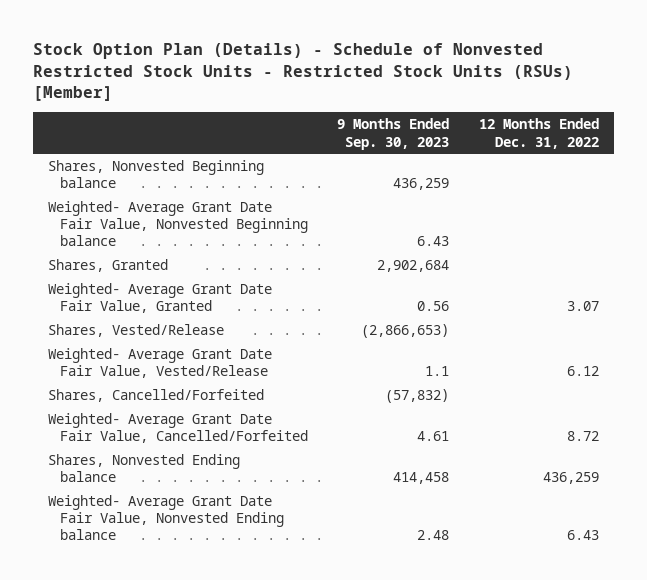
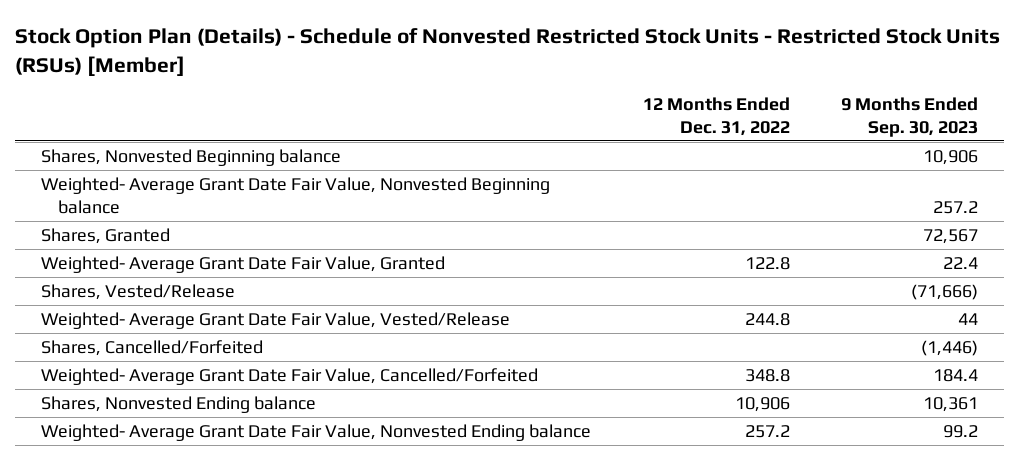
[393,178,450,191] 436,259 -> [923,150,979,166] 10,906
[417,236,450,247] 6.43 -> [933,200,979,214] 257.2
[377,259,450,272] 2,902,684 -> [923,229,979,245] 72,567
[417,301,450,312] 0.56 -> [943,257,979,270] 22.4
[567,301,600,312] 3.07 -> [744,257,790,271] 122.8
[361,323,450,338] (2,866,653) -> [911,284,979,301] (71,666)
[425,366,450,377] 1.1 -> [958,313,979,326] 44
[567,366,600,377] 6.12 -> [744,313,790,327] 244.8
[385,388,450,403] (57,832) -> [921,340,979,357] (1,446)
[417,431,450,442] 4.61 -> [933,369,979,383] 184.4
[567,431,600,442] 8.72 -> [744,369,790,383] 348.8
[393,472,450,485] 414,458 -> [923,397,979,413] 10,361
[543,472,600,485] 436,259 -> [734,397,790,413] 10,906
[417,530,450,541] 2.48 -> [943,425,979,439] 99.2
[567,530,600,541] 6.43 -> [744,425,790,439] 257.2

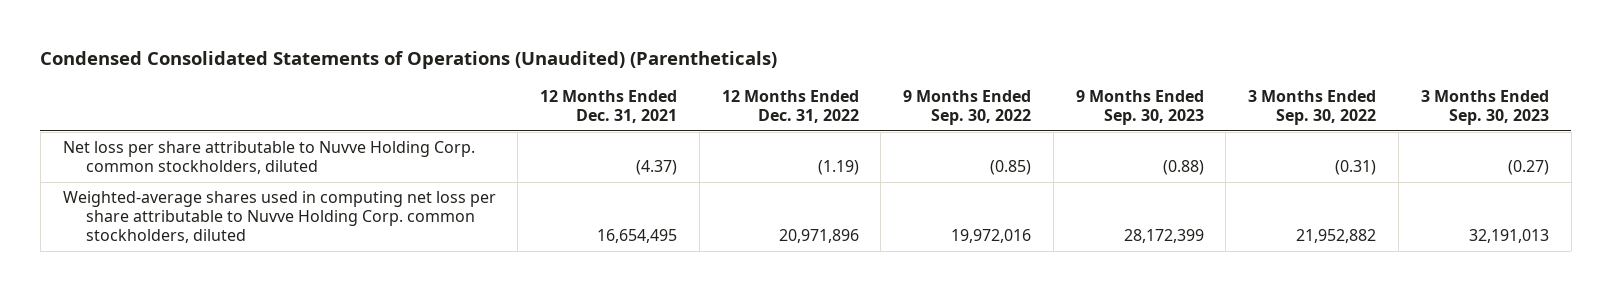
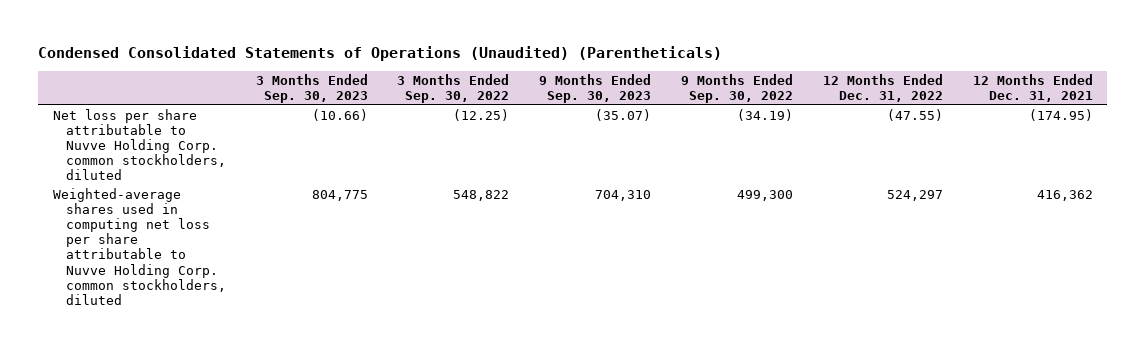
[636,160,678,176] (4.37) -> [1028,108,1093,121] (174.95)
[817,160,859,176] (1.19) -> [886,108,943,121] (47.55)
[990,160,1032,176] (0.85) -> [736,108,793,121] (34.19)
[1162,160,1204,176] (0.88) -> [595,108,652,121] (35.07)
[1335,160,1377,176] (0.31) -> [453,108,510,121] (12.25)
[1507,160,1549,176] (0.27) -> [311,108,368,121] (10.66)
[597,228,678,243] 16,654,495 -> [1036,189,1093,201] 416,362
[778,228,859,243] 20,971,896 -> [886,189,943,201] 524,297
[951,228,1032,243] 19,972,016 -> [736,189,793,201] 499,300
[1123,228,1204,243] 28,172,399 -> [595,189,652,201] 704,310
[1296,228,1377,243] 21,952,882 -> [453,189,510,201] 548,822
[1468,228,1549,243] 32,191,013 -> [311,189,368,201] 804,775

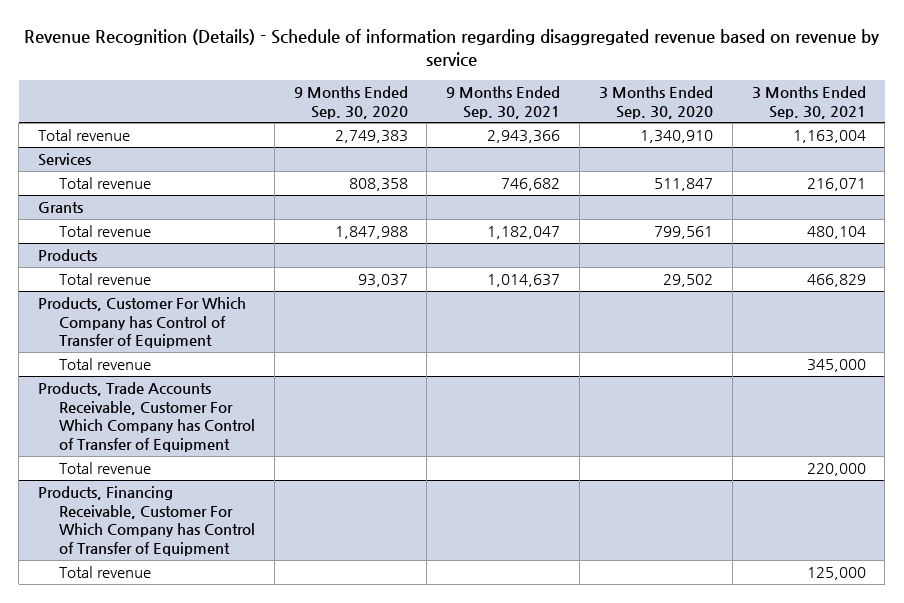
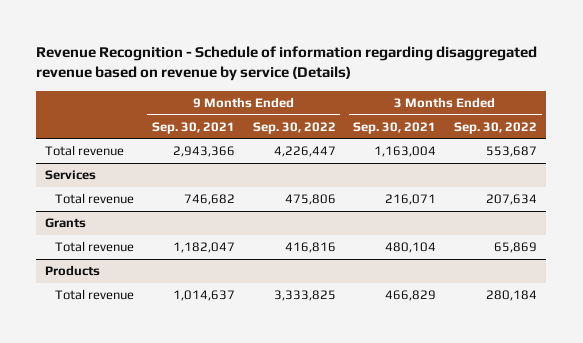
[23,28,879,67] Revenue Recognition (Details) - Schedule of information regarding disaggregated revenue based on revenue by service -> [36,45,538,82] Revenue Recognition - Schedule of information regarding disaggregated revenue based on revenue by service (Details)
[293,85,408,119] 9 Months Ended Sep. 30, 2020 -> none
[598,85,713,119] 3 Months Ended Sep. 30, 2020 -> none
none -> [252,121,336,134] Sep. 30, 2022
none -> [454,121,538,134] Sep. 30, 2022
[37,297,246,349] Products, Customer For Which Company has Control of Transfer of Equipment -> none
[59,358,152,371] Total revenue -> none
[37,382,256,453] Products, Trade Accounts Receivable, Customer For Which Company has Control of Transfer of Equipment -> none
[59,462,152,475] Total revenue -> none
[37,486,256,557] Products, Financing Receivable, Customer For Which Company has Control of Transfer of Equipment -> none
[59,566,152,579] Total revenue -> none

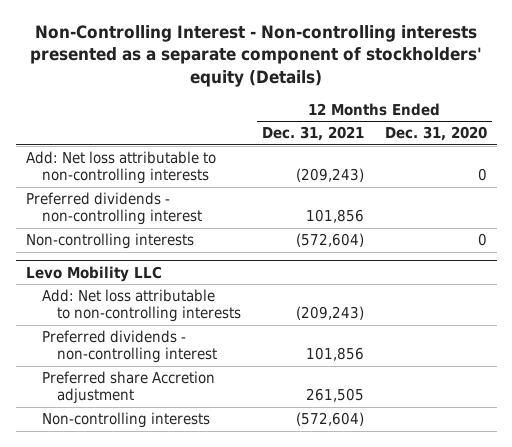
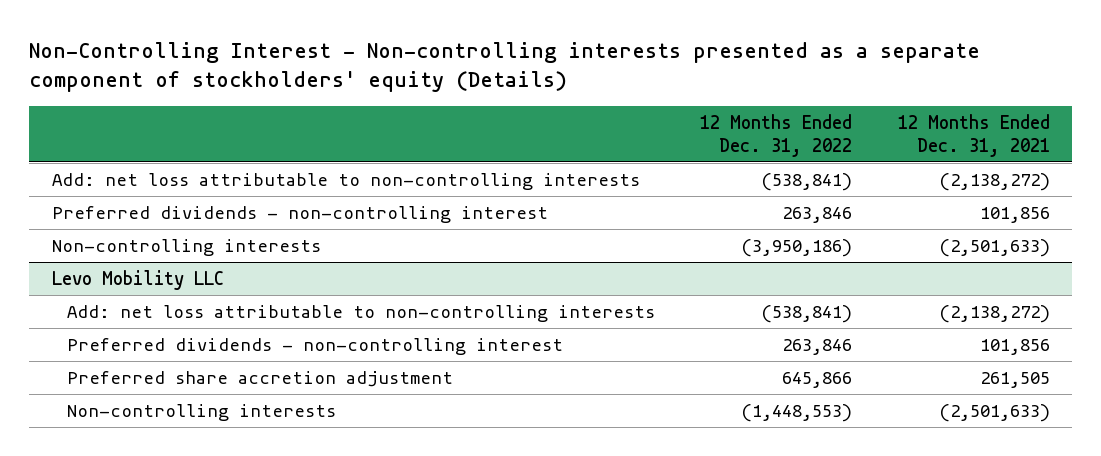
[384,126,487,142] Dec. 31, 2020 -> none
none -> [700,113,853,157] 12 Months Ended Dec. 31, 2022
[25,151,216,185] Add: Net loss attributable to non-controlling interests -> [51,173,640,191] Add: net loss attributable to non-controlling interests
[295,168,364,183] (209,243) -> [938,173,1050,192] (2,138,272)
[295,233,364,248] (572,604) -> [938,239,1050,258] (2,501,633)
[41,289,242,323] Add: Net loss attributable to non-controlling interests -> [66,305,655,323] Add: net loss attributable to non-controlling interests
[295,306,364,321] (209,243) -> [938,305,1050,324] (2,138,272)
[41,371,215,405] Preferred share Accretion adjustment -> [66,371,453,388] Preferred share accretion adjustment
[295,412,364,427] (572,604) -> [938,404,1050,423] (2,501,633)

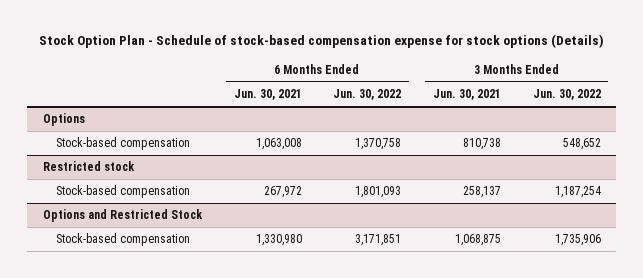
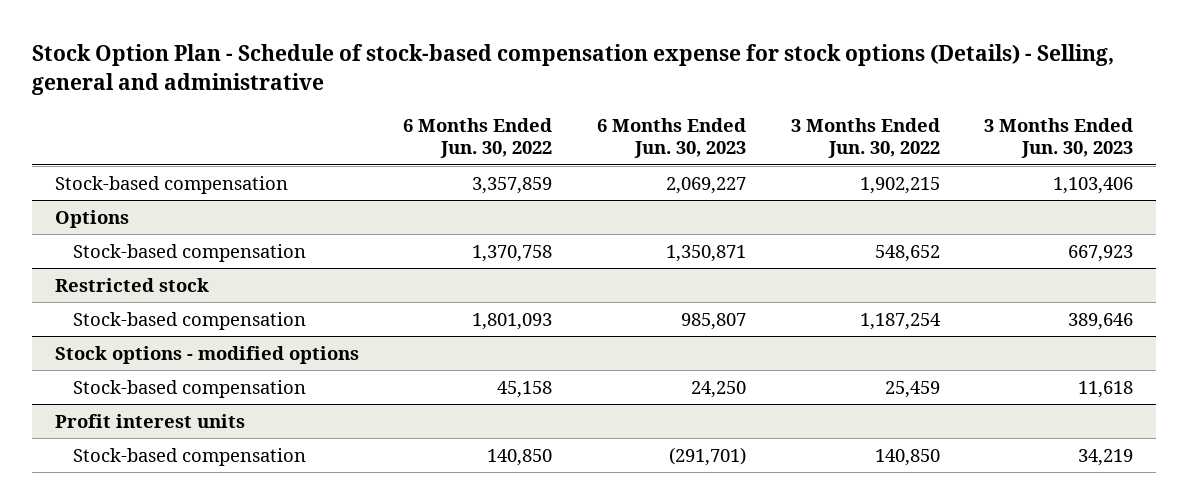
[38,34,604,49] Stock Option Plan - Schedule of stock-based compensation expense for stock options (Details) -> [32,44,1115,95] Stock Option Plan - Schedule of stock-based compensation expense for stock options (Details) - Selling, general and administrative
[233,89,302,101] Jun. 30, 2021 -> none
[432,89,501,101] Jun. 30, 2021 -> none
none -> [597,117,747,159] 6 Months Ended Jun. 30, 2023
none -> [984,117,1134,159] 3 Months Ended Jun. 30, 2023
none -> [54,175,288,194] Stock-based compensation
[42,209,203,223] Options and Restricted Stock -> none
none -> [54,345,359,364] Stock options - modified options
[355,234,402,247] 3,171,851 -> [497,380,553,398] 45,158
[554,234,601,247] 1,735,906 -> [884,380,940,398] 25,459
none -> [54,413,245,428] Profit interest units
none -> [72,447,306,466] Stock-based compensation

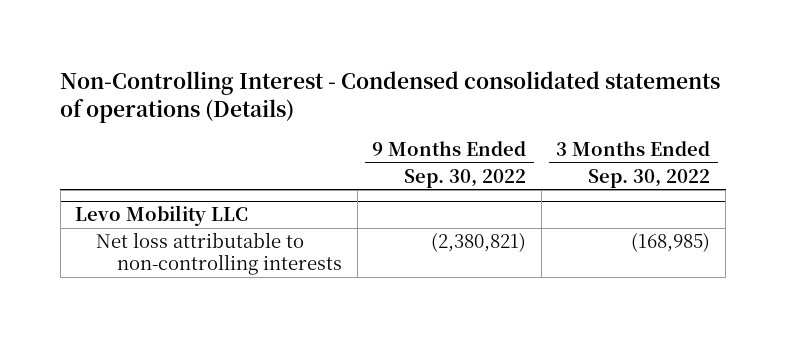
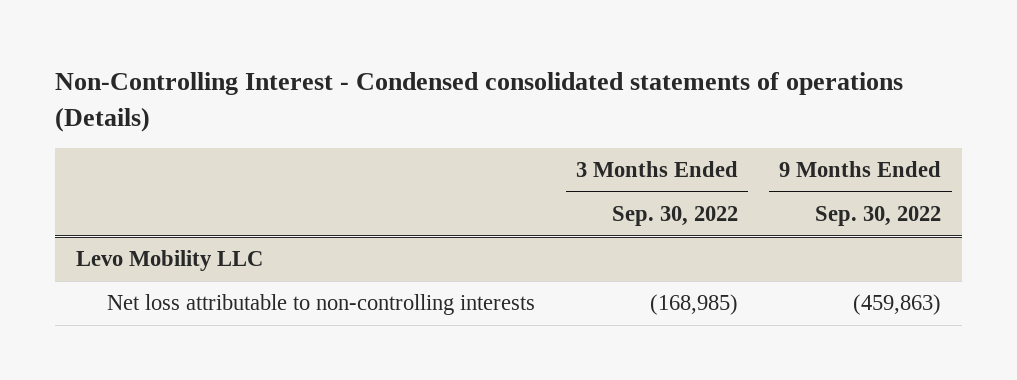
[431,232,527,253] (2,380,821) -> [853,294,942,316] (459,863)

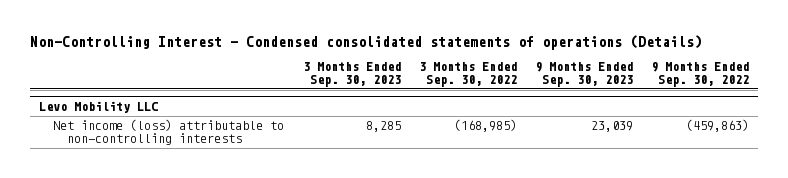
none -> [302,62,401,88] 3 Months Ended Sep. 30, 2023
none -> [534,62,633,88] 9 Months Ended Sep. 30, 2023
[106,294,535,316] Net loss attributable to non-controlling interests -> [53,119,285,146] Net income (loss) attributable to non-controlling interests

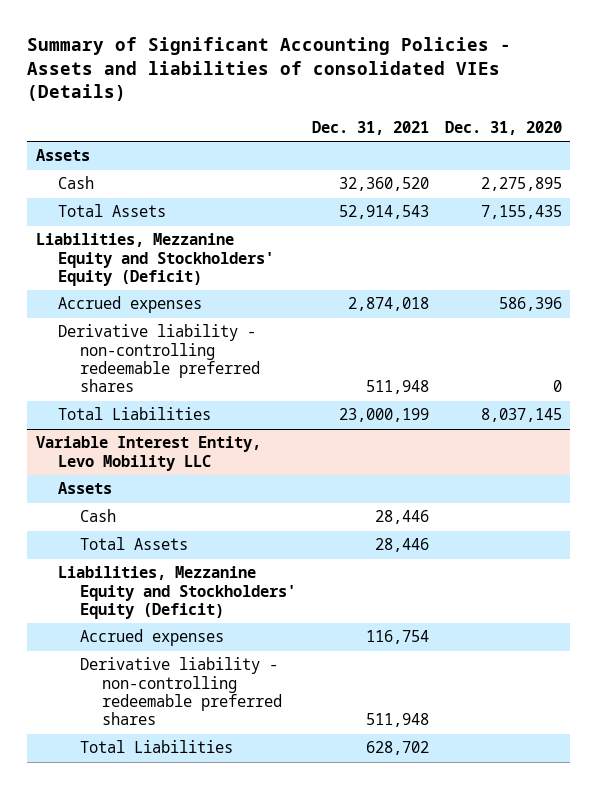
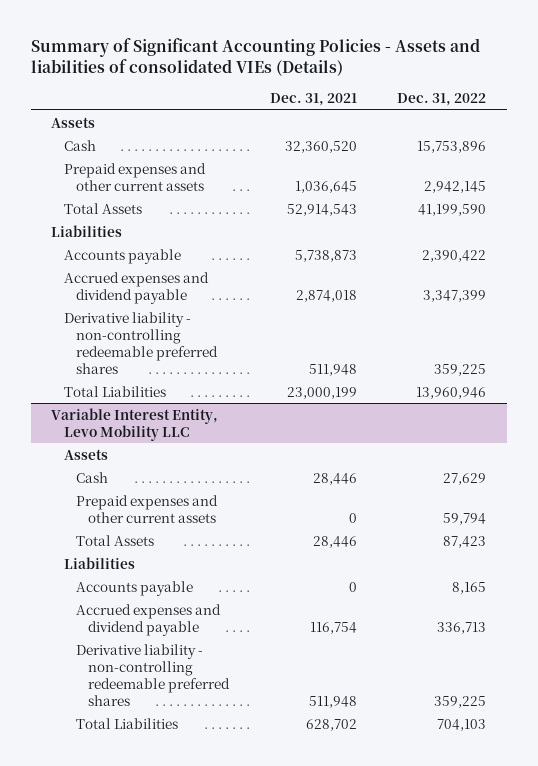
[445,121,563,136] Dec. 31, 2020 -> none
none -> [397,93,487,107] Dec. 31, 2022
none -> [63,162,206,191] Prepaid expenses and other current assets
[35,233,274,286] Liabilities, Mezzanine Equity and Stockholders' Equity (Deficit) -> [51,224,123,237] Liabilities
none -> [63,248,181,264] Accounts payable
[57,296,202,314] Accrued expenses -> [63,271,209,304] Accrued expenses and dividend payable
none -> [76,494,219,523] Prepaid expenses and other current assets
[57,566,296,619] Liabilities, Mezzanine Equity and Stockholders' Equity (Deficit) -> [63,556,135,569] Liabilities
none -> [76,580,194,596] Accounts payable
[79,629,224,647] Accrued expenses -> [76,603,222,636] Accrued expenses and dividend payable

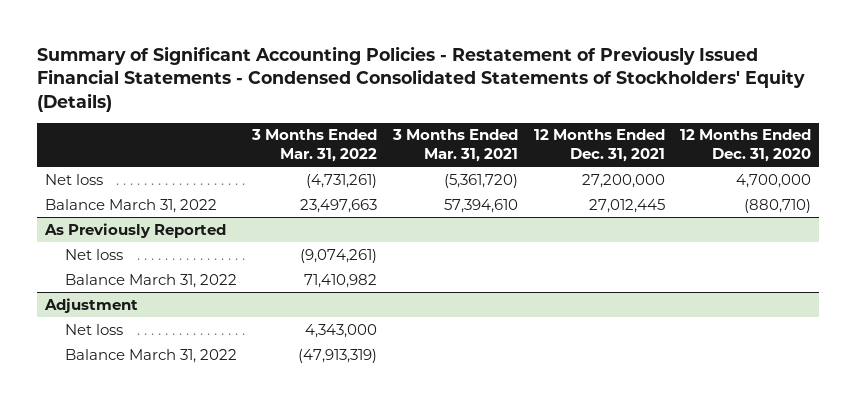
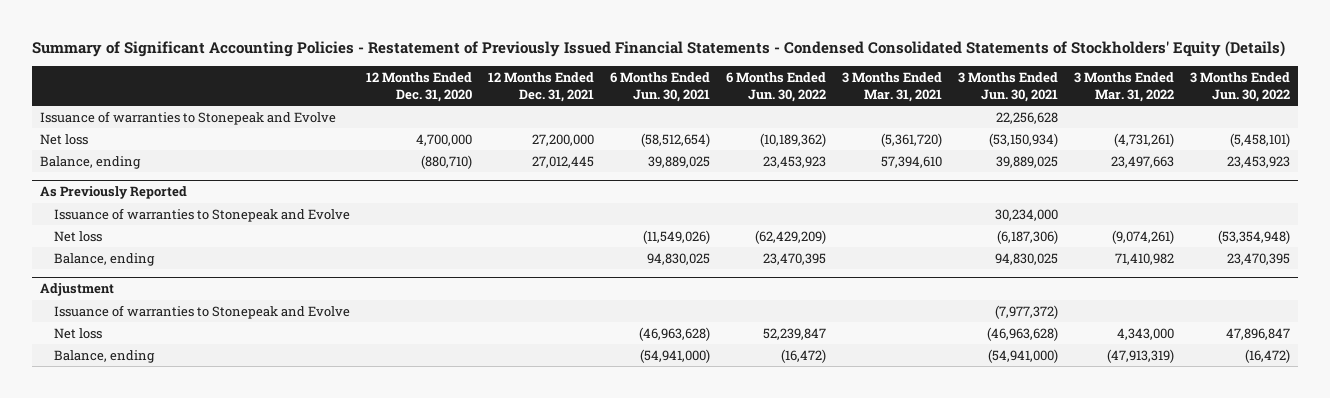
none -> [610,71,711,102] 6 Months Ended Jun. 30, 2021
none -> [726,71,827,102] 6 Months Ended Jun. 30, 2022
none -> [957,71,1058,102] 3 Months Ended Jun. 30, 2021
none -> [1189,71,1290,102] 3 Months Ended Jun. 30, 2022
none -> [40,110,337,125] Issuance of warranties to Stonepeak and Evolve
[45,198,218,213] Balance March 31, 2022 -> [40,155,142,169] Balance, ending
none -> [54,207,351,222] Issuance of warranties to Stonepeak and Evolve
[64,273,237,288] Balance March 31, 2022 -> [54,252,156,266] Balance, ending
none -> [54,304,351,319] Issuance of warranties to Stonepeak and Evolve
[64,348,237,363] Balance March 31, 2022 -> [54,349,156,363] Balance, ending

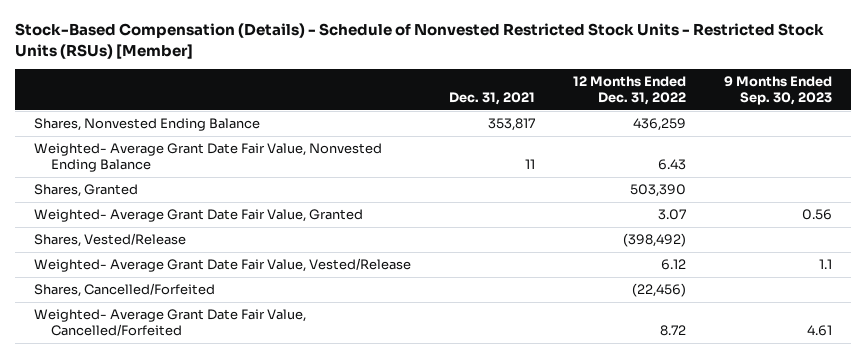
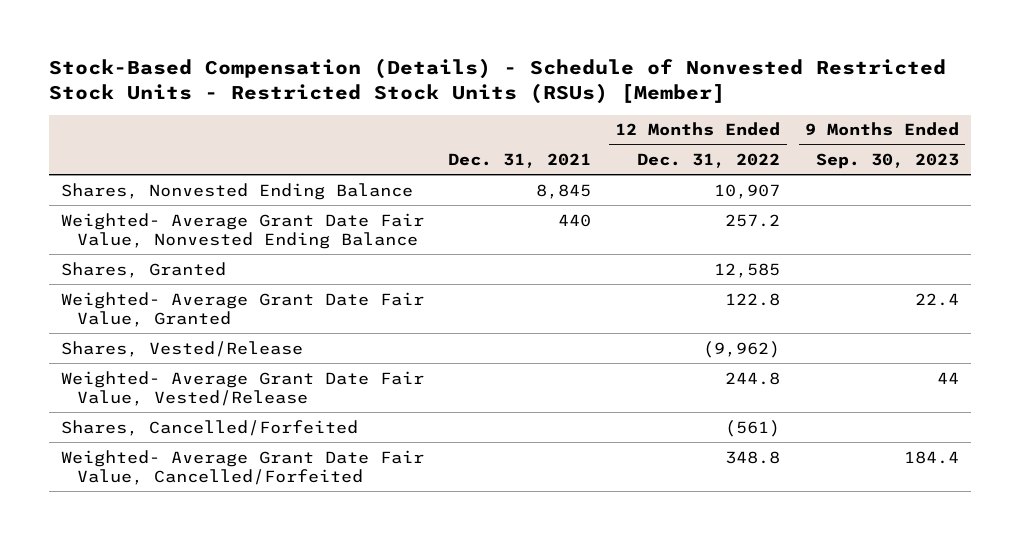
[488,118,536,132] 353,817 -> [536,183,592,199] 8,845
[633,118,687,132] 436,259 -> [714,183,781,199] 10,907
[525,159,536,170] 11 -> [558,213,592,227] 440
[658,159,687,171] 6.43 -> [725,213,781,227] 257.2
[630,184,687,198] 503,390 -> [714,262,781,278] 12,585
[658,209,687,221] 3.07 -> [725,292,781,306] 122.8
[802,209,833,221] 0.56 -> [914,292,959,306] 22.4
[623,233,687,248] (398,492) -> [703,340,781,358] (9,962)
[661,259,687,271] 6.12 -> [725,371,781,385] 244.8
[819,259,833,270] 1.1 -> [936,371,959,384] 44
[632,283,687,298] (22,456) -> [725,419,781,437] (561)
[660,325,687,337] 8.72 -> [725,450,781,464] 348.8
[807,325,833,337] 4.61 -> [903,450,959,464] 184.4

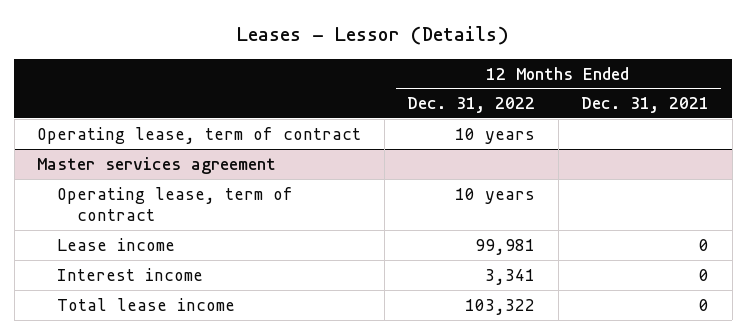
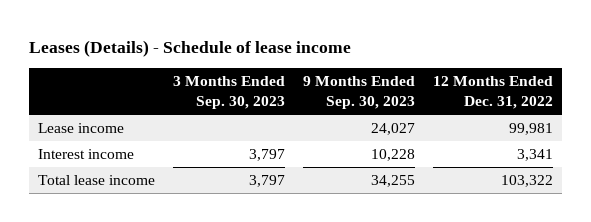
[237,26,510,46] Leases - Lessor (Details) -> [29,40,352,58] Leases (Details) - Schedule of lease income
[581,97,710,114] Dec. 31, 2021 -> none
none -> [173,76,286,110] 3 Months Ended Sep. 30, 2023
none -> [303,76,416,110] 9 Months Ended Sep. 30, 2023
[37,126,362,144] Operating lease, term of contract -> none
[37,156,277,174] Master services agreement -> none
[57,186,294,221] Operating lease, term of contract -> none

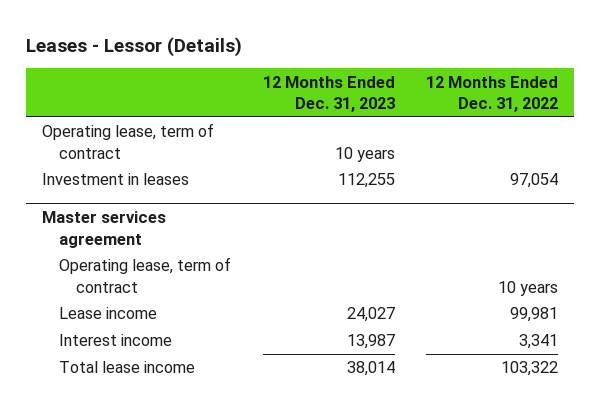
[29,40,352,58] Leases (Details) - Schedule of lease income -> [26,36,243,57] Leases - Lessor (Details)
[173,76,286,110] 3 Months Ended Sep. 30, 2023 -> none
[303,76,416,110] 9 Months Ended Sep. 30, 2023 -> none
none -> [262,75,395,113] 12 Months Ended Dec. 31, 2023
none -> [41,123,214,159] Operating lease, term of contract
none -> [41,173,189,186] Investment in leases
none -> [41,211,166,248] Master services agreement
none -> [58,257,231,293] Operating lease, term of contract

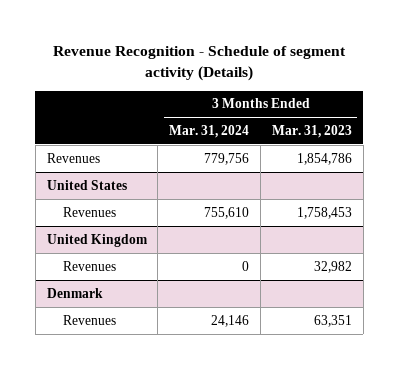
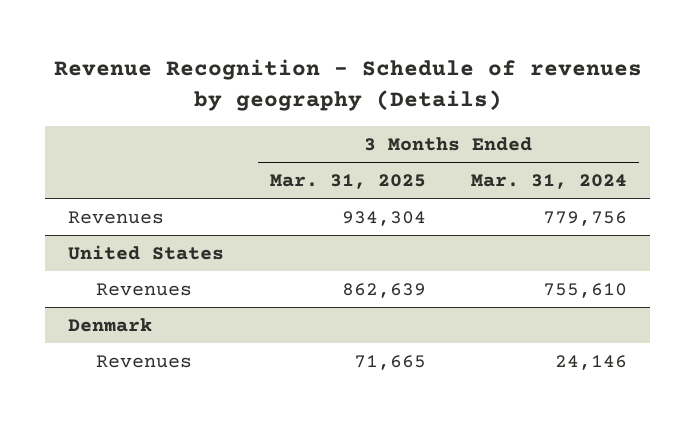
[53,46,347,82] Revenue Recognition - Schedule of segment activity (Details) -> [53,59,642,112] Revenue Recognition - Schedule of revenues by geography (Details)
[271,124,352,138] Mar. 31, 2023 -> none
none -> [269,173,426,189] Mar. 31, 2025
[46,233,148,247] United Kingdom -> none
[62,260,116,271] Revenues -> none

